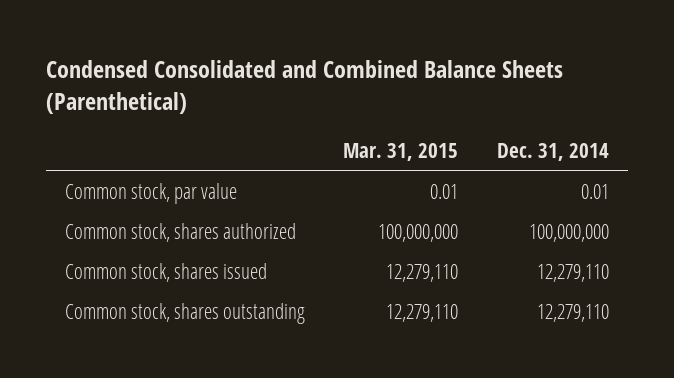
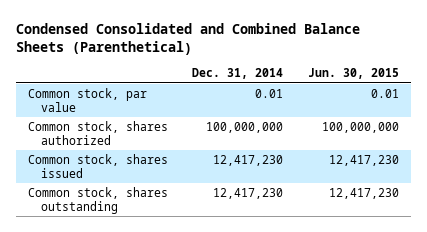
[343,143,459,162] Mar. 31, 2015 -> none
none -> [307,68,399,80] Jun. 30, 2015
[537,264,610,283] 12,279,110 -> [213,154,284,166] 12,417,230
[537,304,610,323] 12,279,110 -> [213,187,284,199] 12,417,230

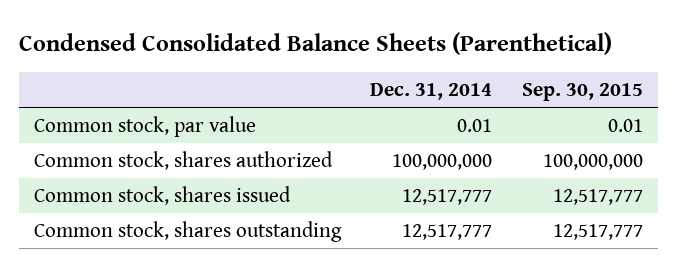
[15,22,360,56] Condensed Consolidated and Combined Balance Sheets (Parenthetical) -> [18,32,612,56] Condensed Consolidated Balance Sheets (Parenthetical)
[307,68,399,80] Jun. 30, 2015 -> none
none -> [522,83,644,102] Sep. 30, 2015
[213,154,284,166] 12,417,230 -> [402,189,493,206] 12,517,777
[213,187,284,199] 12,417,230 -> [402,224,493,241] 12,517,777

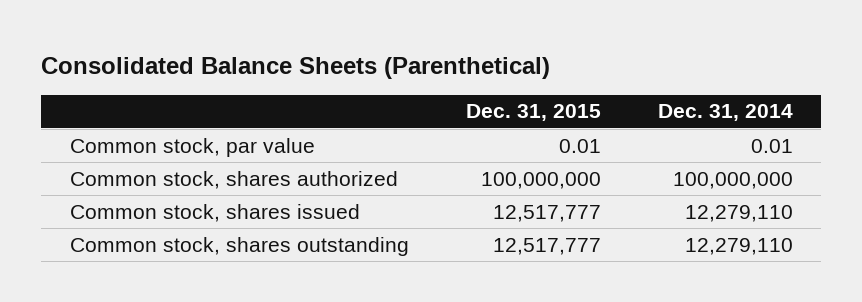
[18,32,612,56] Condensed Consolidated Balance Sheets (Parenthetical) -> [41,56,551,79] Consolidated Balance Sheets (Parenthetical)
[522,83,644,102] Sep. 30, 2015 -> none
none -> [465,104,601,122] Dec. 31, 2015
[402,189,493,206] 12,517,777 -> [684,204,793,222] 12,279,110
[402,224,493,241] 12,517,777 -> [684,237,793,255] 12,279,110

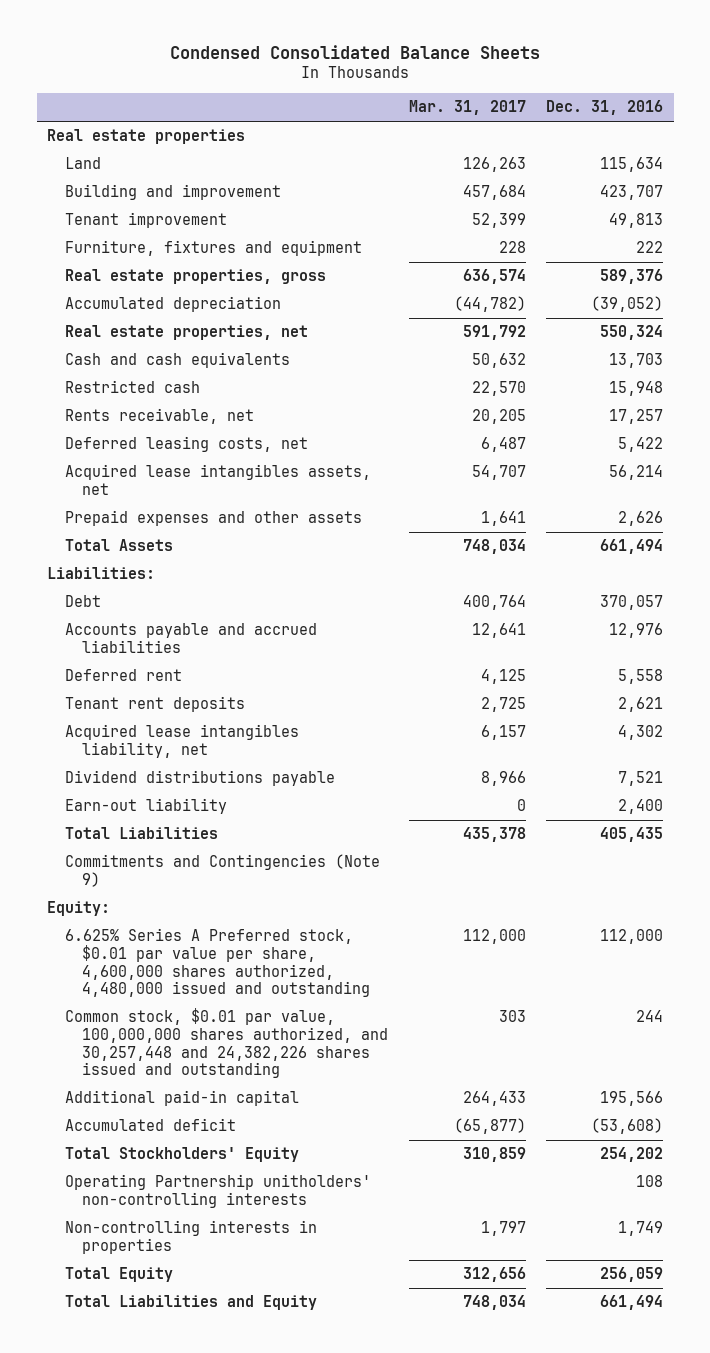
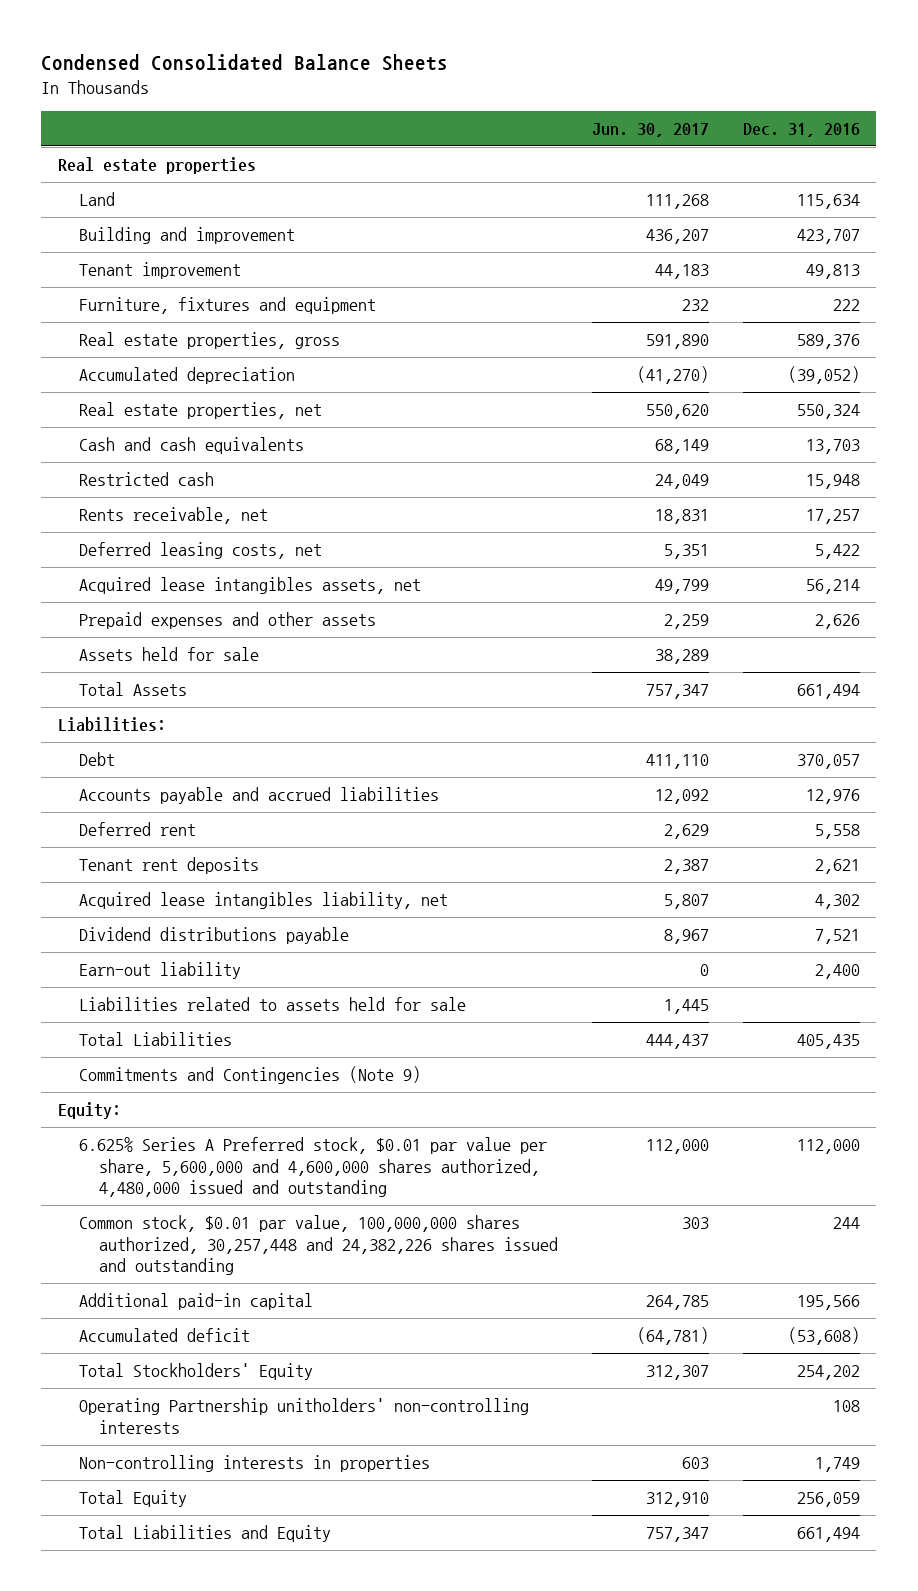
[408,100,526,116] Mar. 31, 2017 -> none
none -> [592,122,710,137] Jun. 30, 2017
none -> [78,647,259,662] Assets held for sale
none -> [78,997,466,1012] Liabilities related to assets held for sale
[64,928,371,998] 6.625% Series A Preferred stock, $0.01 par value per share, 4,600,000 shares authorized, 4,480,000 issued and outstanding -> [78,1137,547,1198] 6.625% Series A Preferred stock, $0.01 par value per share, 5,600,000 and 4,600,000 shares authorized, 4,480,000 issued and outstanding
[64,1008,389,1079] Common stock, $0.01 par value, 100,000,000 shares authorized, and 30,257,448 and 24,382,226 shares issued and outstanding -> [78,1215,559,1276] Common stock, $0.01 par value, 100,000,000 shares authorized, 30,257,448 and 24,382,226 shares issued and outstanding

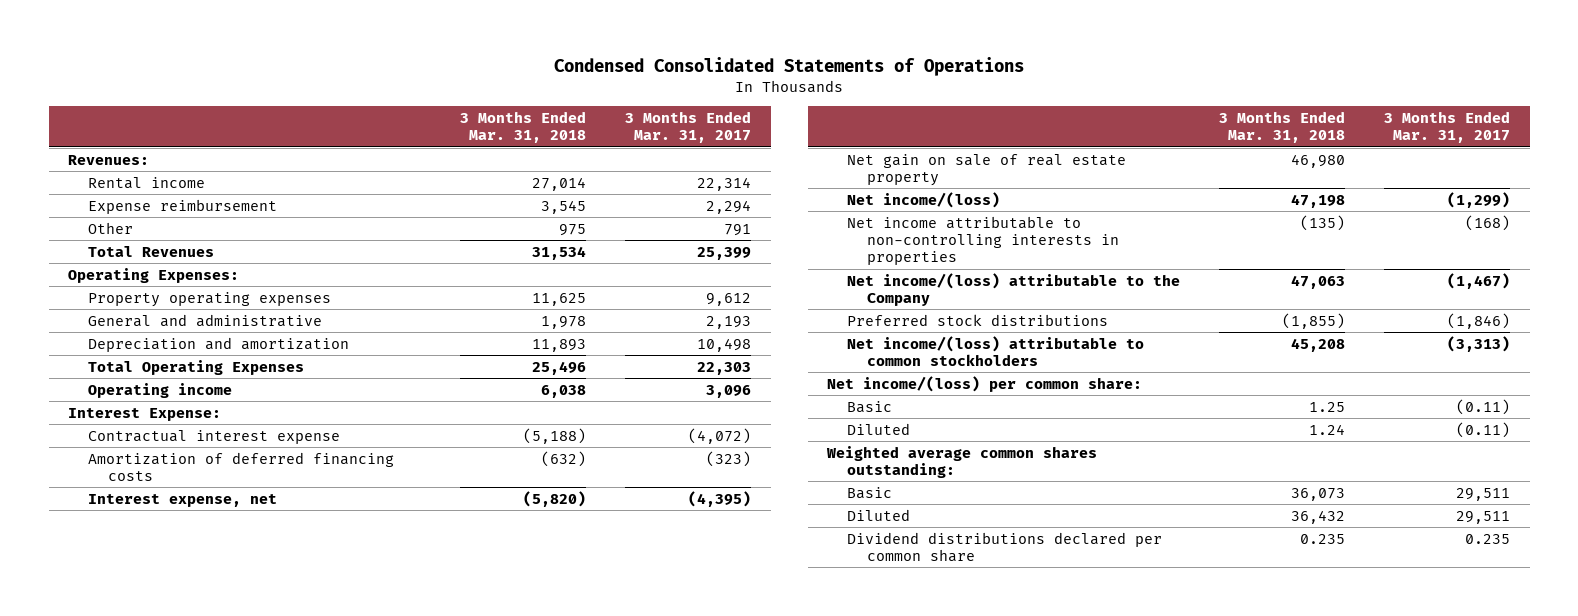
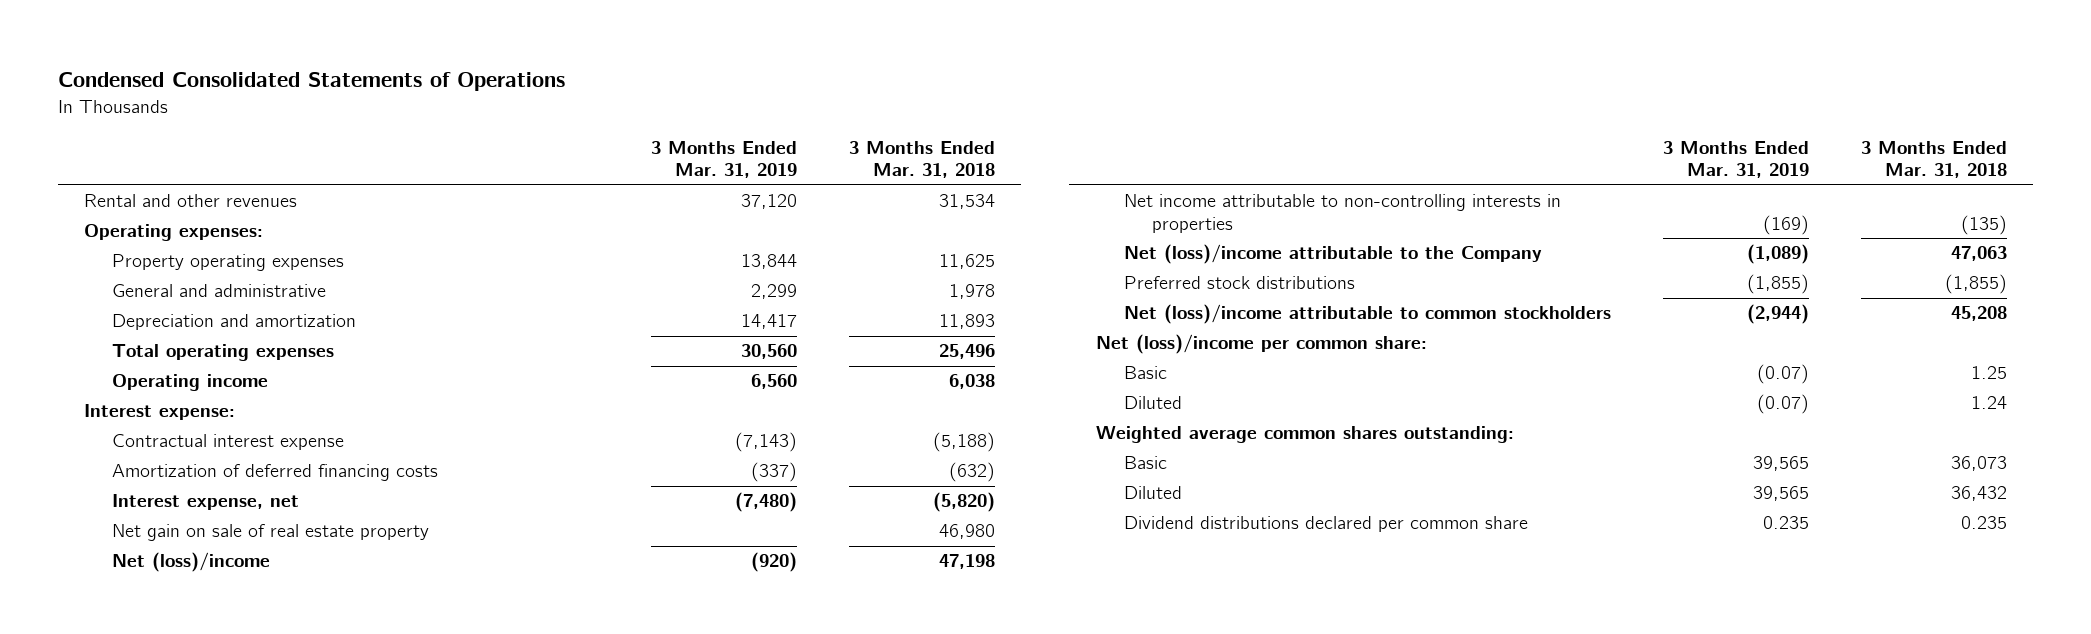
[625,110,752,144] 3 Months Ended Mar. 31, 2017 -> none
none -> [651,140,798,179] 3 Months Ended Mar. 31, 2019
[68,154,150,165] Revenues: -> none
[88,176,206,189] Rental income -> none
[88,198,278,214] Expense reimbursement -> none
[88,221,134,234] Other -> none
[88,245,215,257] Total Revenues -> [83,194,297,208] Rental and other revenues
[68,267,240,283] Operating Expenses: -> [83,224,263,242] Operating expenses:
[88,359,305,375] Total Operating Expenses -> [111,344,334,362] Total operating expenses
[68,407,222,421] Interest Expense: -> [83,404,235,421] Interest expense:
[847,191,1001,208] Net income/(loss) -> [111,552,270,573] Net (loss)/income
[847,272,1181,307] Net income/(loss) attributable to the Company -> [1123,244,1542,265] Net (loss)/income attributable to the Company
[847,335,1145,367] Net income/(loss) attributable to common stockholders -> [1123,304,1611,325] Net (loss)/income attributable to common stockholders
[827,375,1143,392] Net income/(loss) per common share: -> [1095,334,1427,355] Net (loss)/income per common share:

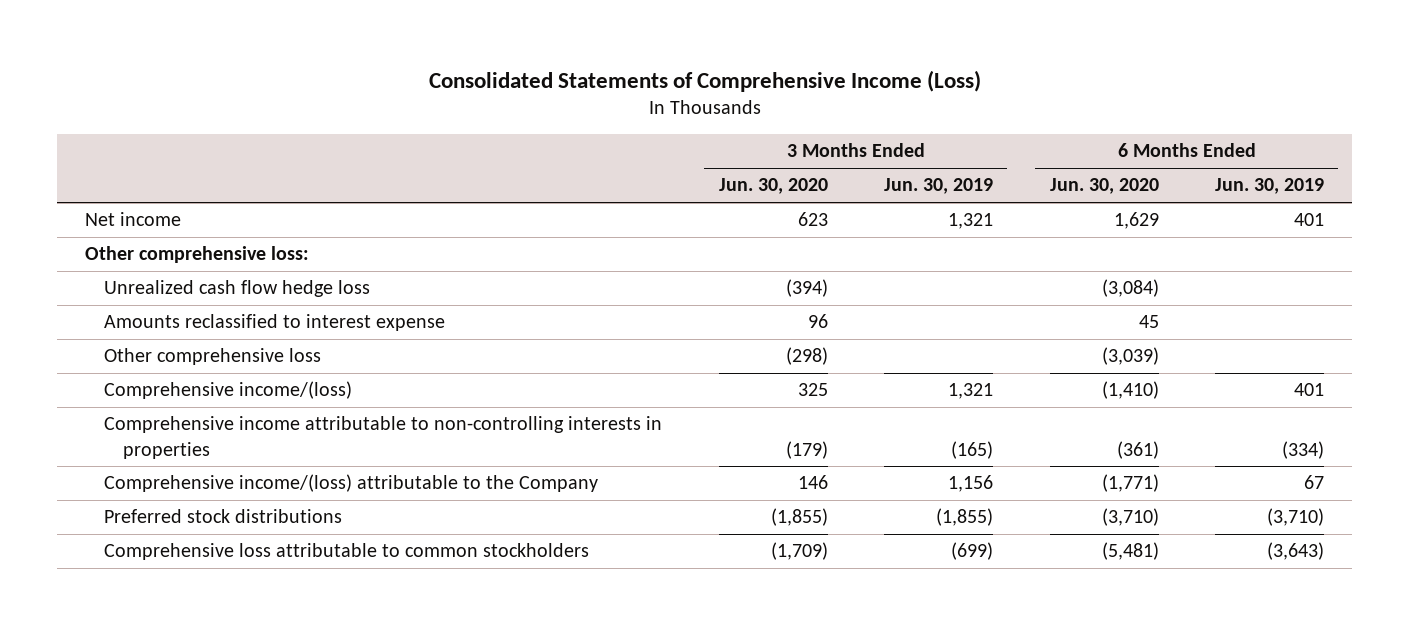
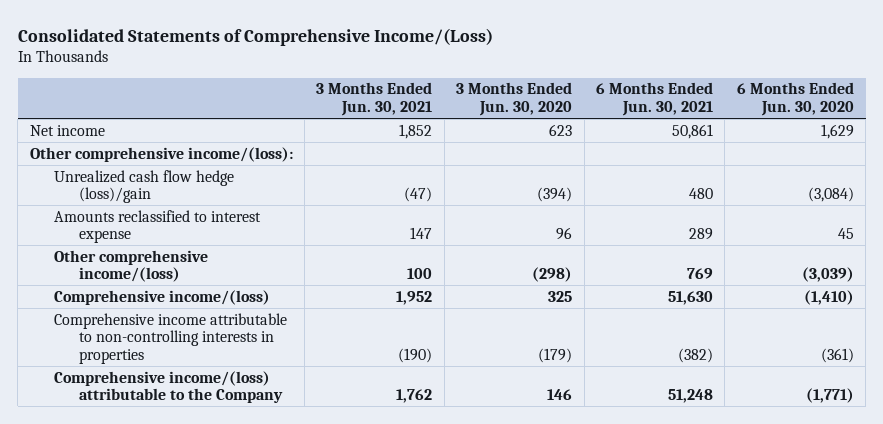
[428,69,981,92] Consolidated Statements of Comprehensive Income (Loss) -> [17,27,493,46] Consolidated Statements of Comprehensive Income/(Loss)
[884,178,994,195] Jun. 30, 2019 -> none
[1215,178,1325,195] Jun. 30, 2019 -> none
none -> [316,82,433,117] 3 Months Ended Jun. 30, 2021
none -> [596,82,714,117] 6 Months Ended Jun. 30, 2021
[85,246,310,264] Other comprehensive loss: -> [29,146,293,162] Other comprehensive income/(loss):
[104,280,371,298] Unrealized cash flow hedge loss -> [54,169,235,204] Unrealized cash flow hedge (loss)/gain
[104,348,322,366] Other comprehensive loss -> [54,249,209,283] Other comprehensive income/(loss)
[104,509,343,524] Preferred stock distributions -> none
[104,543,590,561] Comprehensive loss attributable to common stockholders -> none

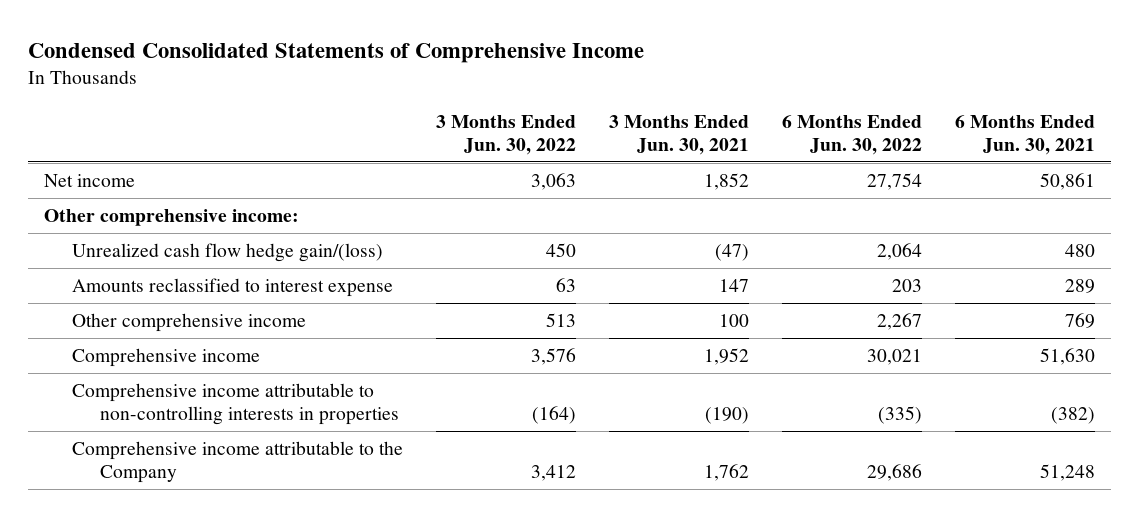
[17,27,493,46] Consolidated Statements of Comprehensive Income/(Loss) -> [27,42,644,63] Condensed Consolidated Statements of Comprehensive Income
[456,82,573,117] 3 Months Ended Jun. 30, 2020 -> none
[736,82,854,117] 6 Months Ended Jun. 30, 2020 -> none
none -> [436,114,577,155] 3 Months Ended Jun. 30, 2022
none -> [781,114,922,155] 6 Months Ended Jun. 30, 2022
[29,146,293,162] Other comprehensive income/(loss): -> [44,208,300,226] Other comprehensive income:
[54,169,235,204] Unrealized cash flow hedge (loss)/gain -> [72,242,384,262] Unrealized cash flow hedge gain/(loss)
[54,249,209,283] Other comprehensive income/(loss) -> [72,312,307,332] Other comprehensive income
[54,289,271,305] Comprehensive income/(loss) -> [72,347,261,367] Comprehensive income
[54,370,283,404] Comprehensive income/(loss) attributable to the Company -> [72,440,404,484] Comprehensive income attributable to the Company

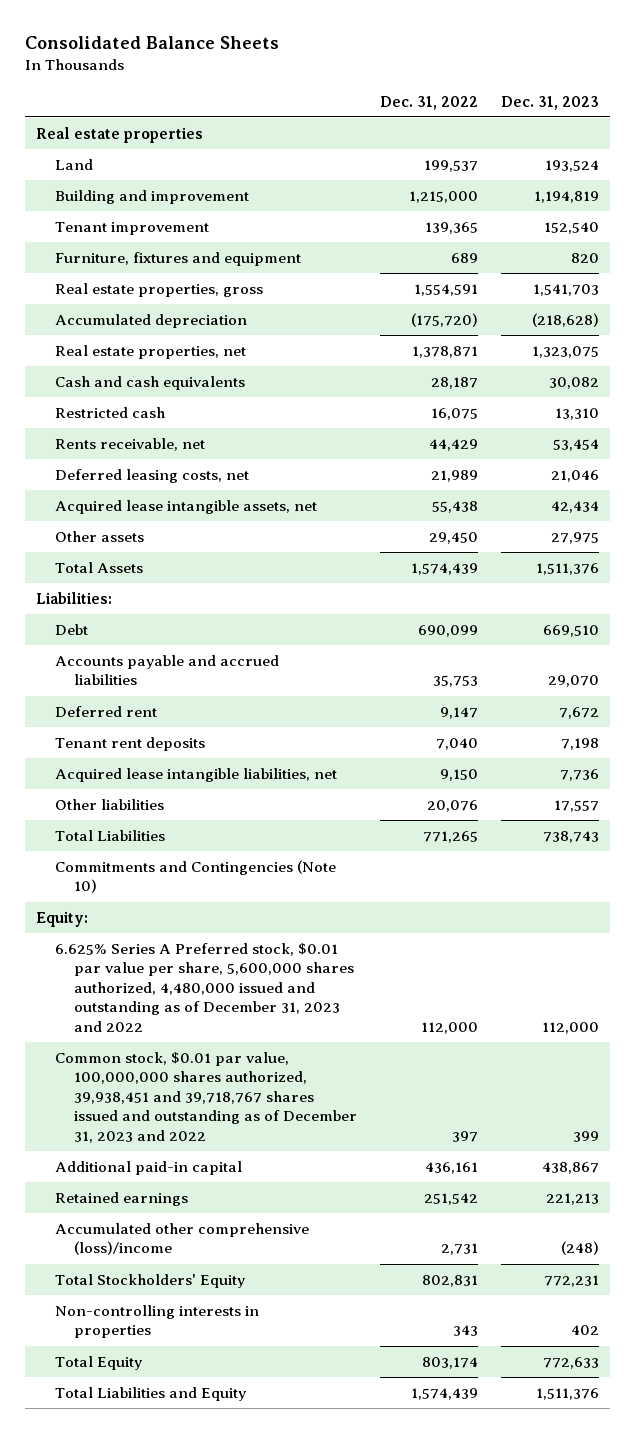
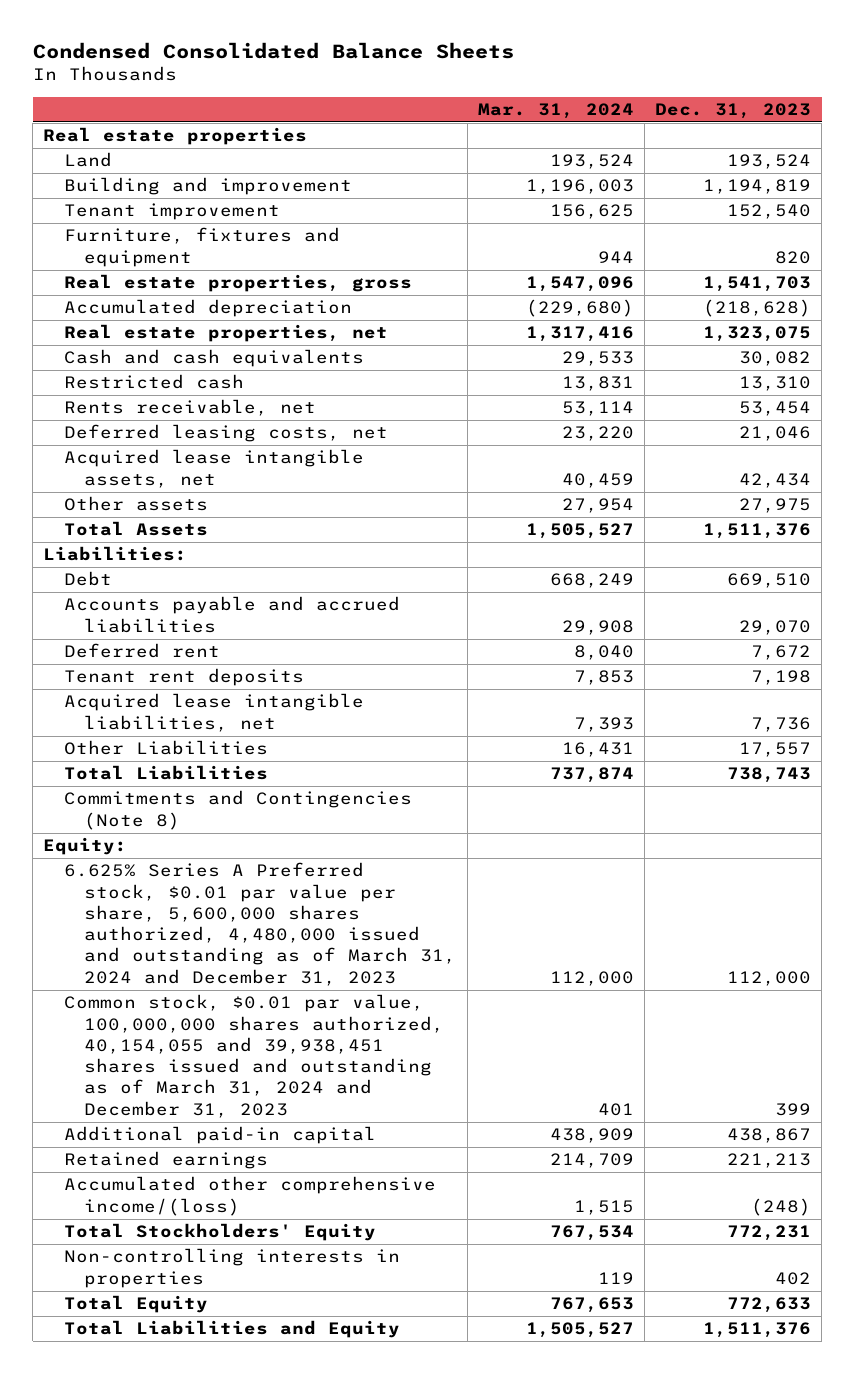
[25,36,280,50] Consolidated Balance Sheets -> [32,42,514,60] Condensed Consolidated Balance Sheets
[379,95,478,110] Dec. 31, 2022 -> none
none -> [477,102,634,119] Mar. 31, 2024
[55,799,165,811] Other liabilities -> [63,740,268,756] Other Liabilities
[55,860,337,894] Commitments and Contingencies (Note 10) -> [63,790,412,830] Commitments and Contingencies (Note 8)
[55,943,355,1032] 6.625% Series A Preferred stock, $0.01 par value per share, 5,600,000 shares authorized, 4,480,000 issued and outstanding as of December 31, 2023 and 2022 -> [63,862,457,986] 6.625% Series A Preferred stock, $0.01 par value per share, 5,600,000 shares authorized, 4,480,000 issued and outstanding as of March 31, 2024 and December 31, 2023
[55,1052,358,1143] Common stock, $0.01 par value, 100,000,000 shares authorized, 39,938,451 and 39,718,767 shares issued and outstanding as of December 31, 2023 and 2022 -> [63,994,445,1118] Common stock, $0.01 par value, 100,000,000 shares authorized, 40,154,055 and 39,938,451 shares issued and outstanding as of March 31, 2024 and December 31, 2023
[55,1223,310,1256] Accumulated other comprehensive (loss)/income -> [63,1176,436,1216] Accumulated other comprehensive income/(loss)

